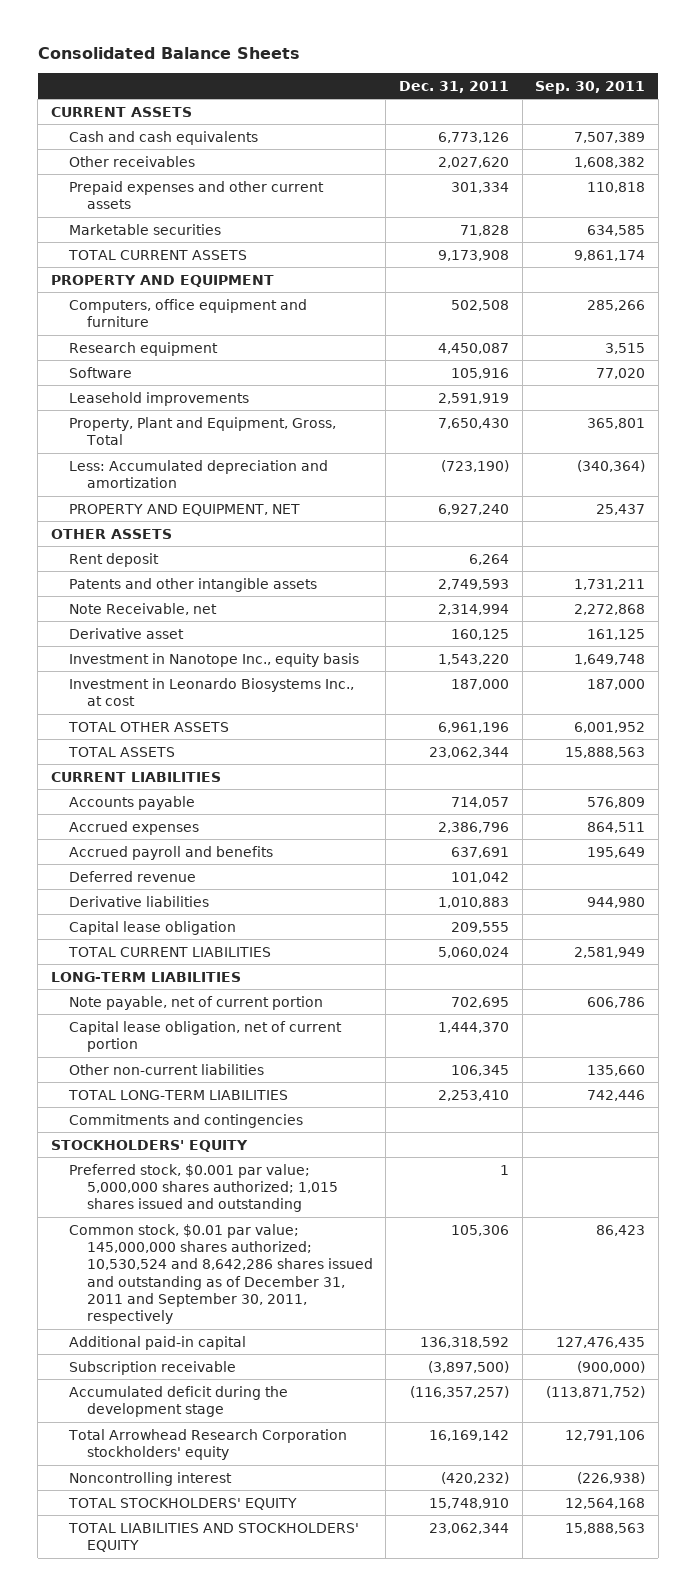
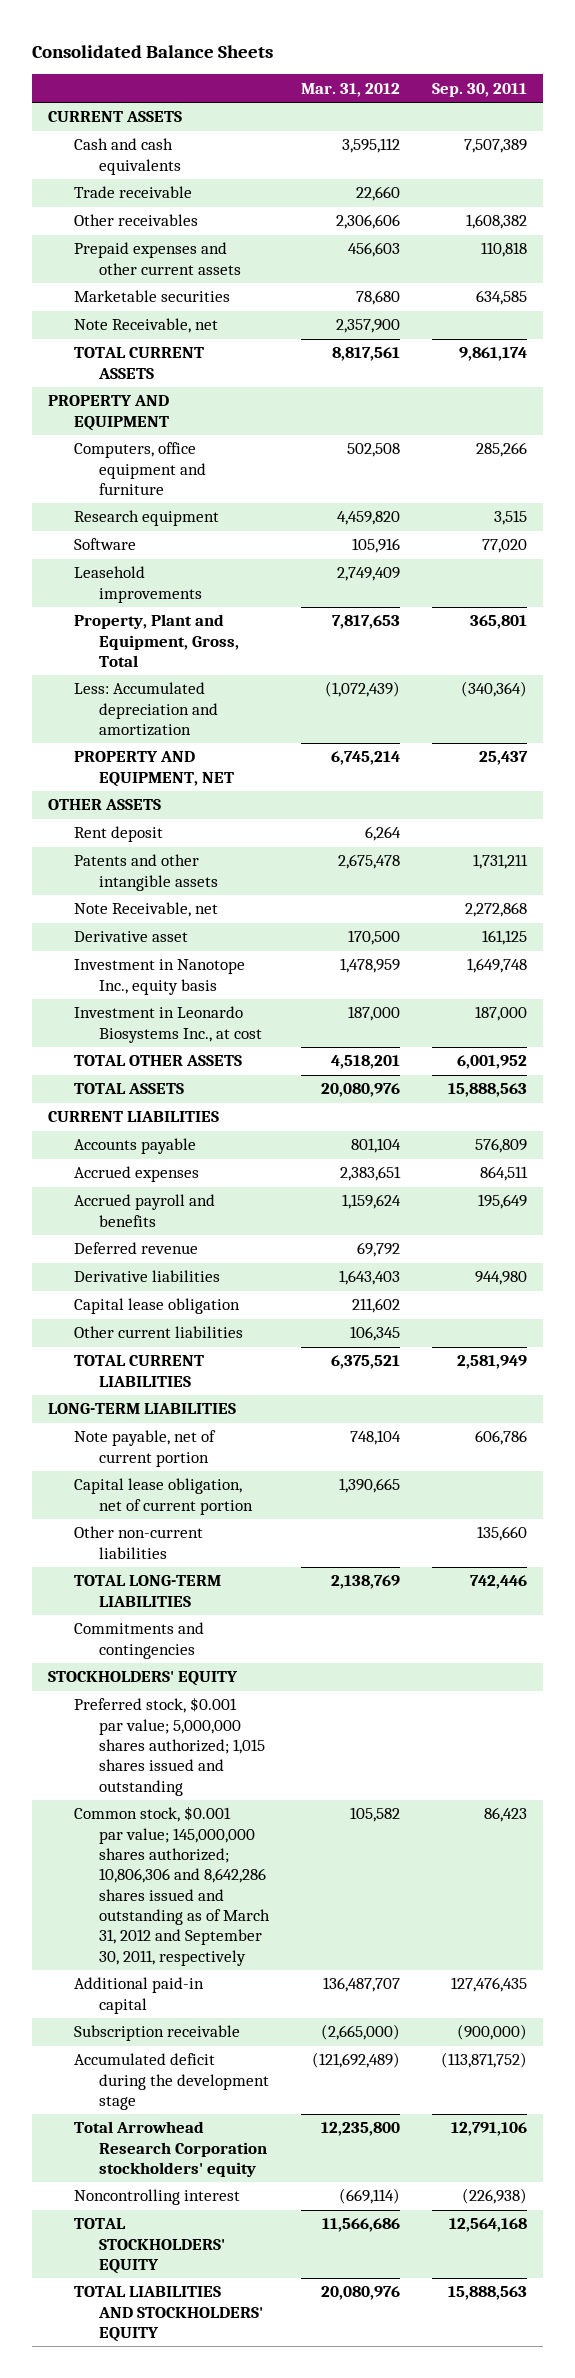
[398,80,509,93] Dec. 31, 2011 -> none
none -> [300,82,400,97] Mar. 31, 2012
none -> [73,186,192,199] Trade receivable
none -> [73,318,218,334] Note Receivable, net
none -> [73,1326,243,1339] Other current liabilities
[68,1223,373,1325] Common stock, $0.01 par value; 145,000,000 shares authorized; 10,530,524 and 8,642,286 shares issued and outstanding as of December 31, 2011 and September 30, 2011, respectively -> [73,1806,270,1966] Common stock, $0.001 par value; 145,000,000 shares authorized; 10,806,306 and 8,642,286 shares issued and outstanding as of March 31, 2012 and September 30, 2011, respectively

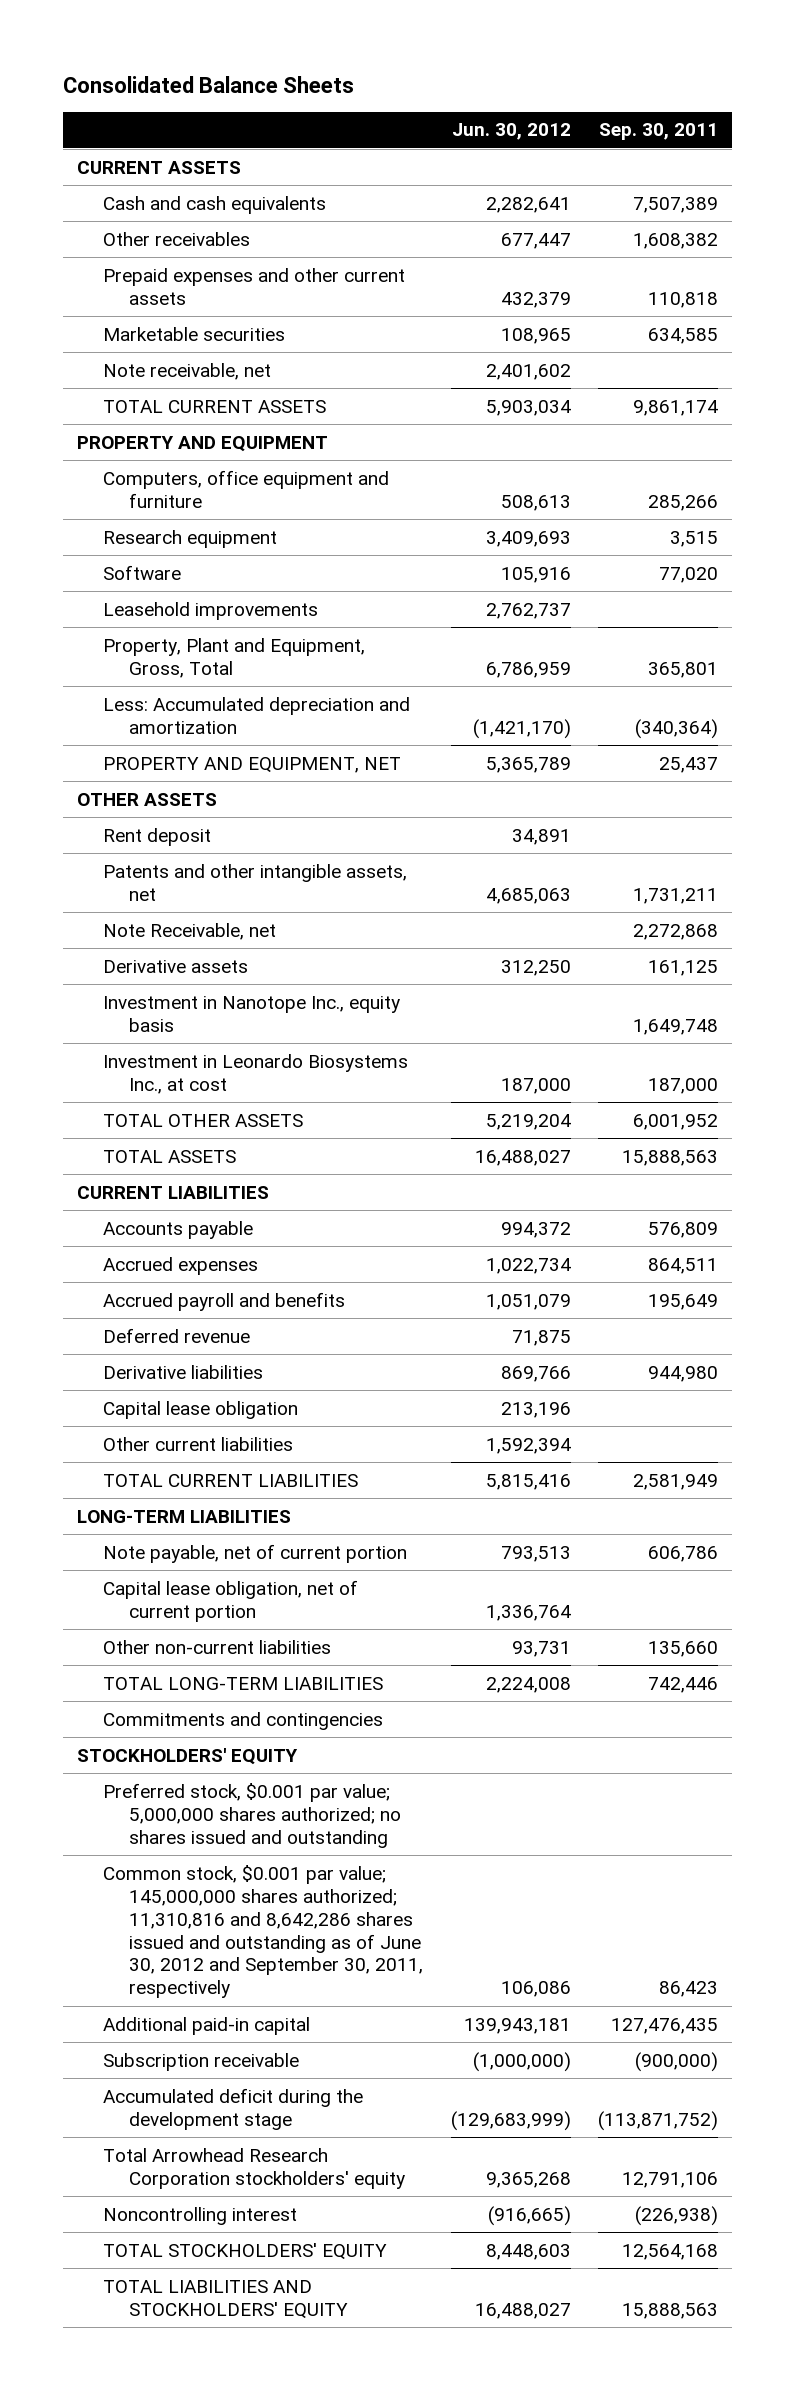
[300,82,400,97] Mar. 31, 2012 -> none
none -> [451,123,571,141] Jun. 30, 2012
[73,186,192,199] Trade receivable -> none
[73,318,218,334] Note Receivable, net -> [103,362,272,380] Note receivable, net
[73,854,218,891] Patents and other intangible assets -> [103,863,408,901] Patents and other intangible assets, net
[73,931,188,943] Derivative asset -> [103,959,249,973] Derivative assets
[73,1697,265,1796] Preferred stock, $0.001 par value; 5,000,000 shares authorized; 1,015 shares issued and outstanding -> [103,1782,402,1848] Preferred stock, $0.001 par value; 5,000,000 shares authorized; no shares issued and outstanding
[73,1806,270,1966] Common stock, $0.001 par value; 145,000,000 shares authorized; 10,806,306 and 8,642,286 shares issued and outstanding as of March 31, 2012 and September 30, 2011, respectively -> [103,1864,424,1999] Common stock, $0.001 par value; 145,000,000 shares authorized; 11,310,816 and 8,642,286 shares issued and outstanding as of June 30, 2012 and September 30, 2011, respectively

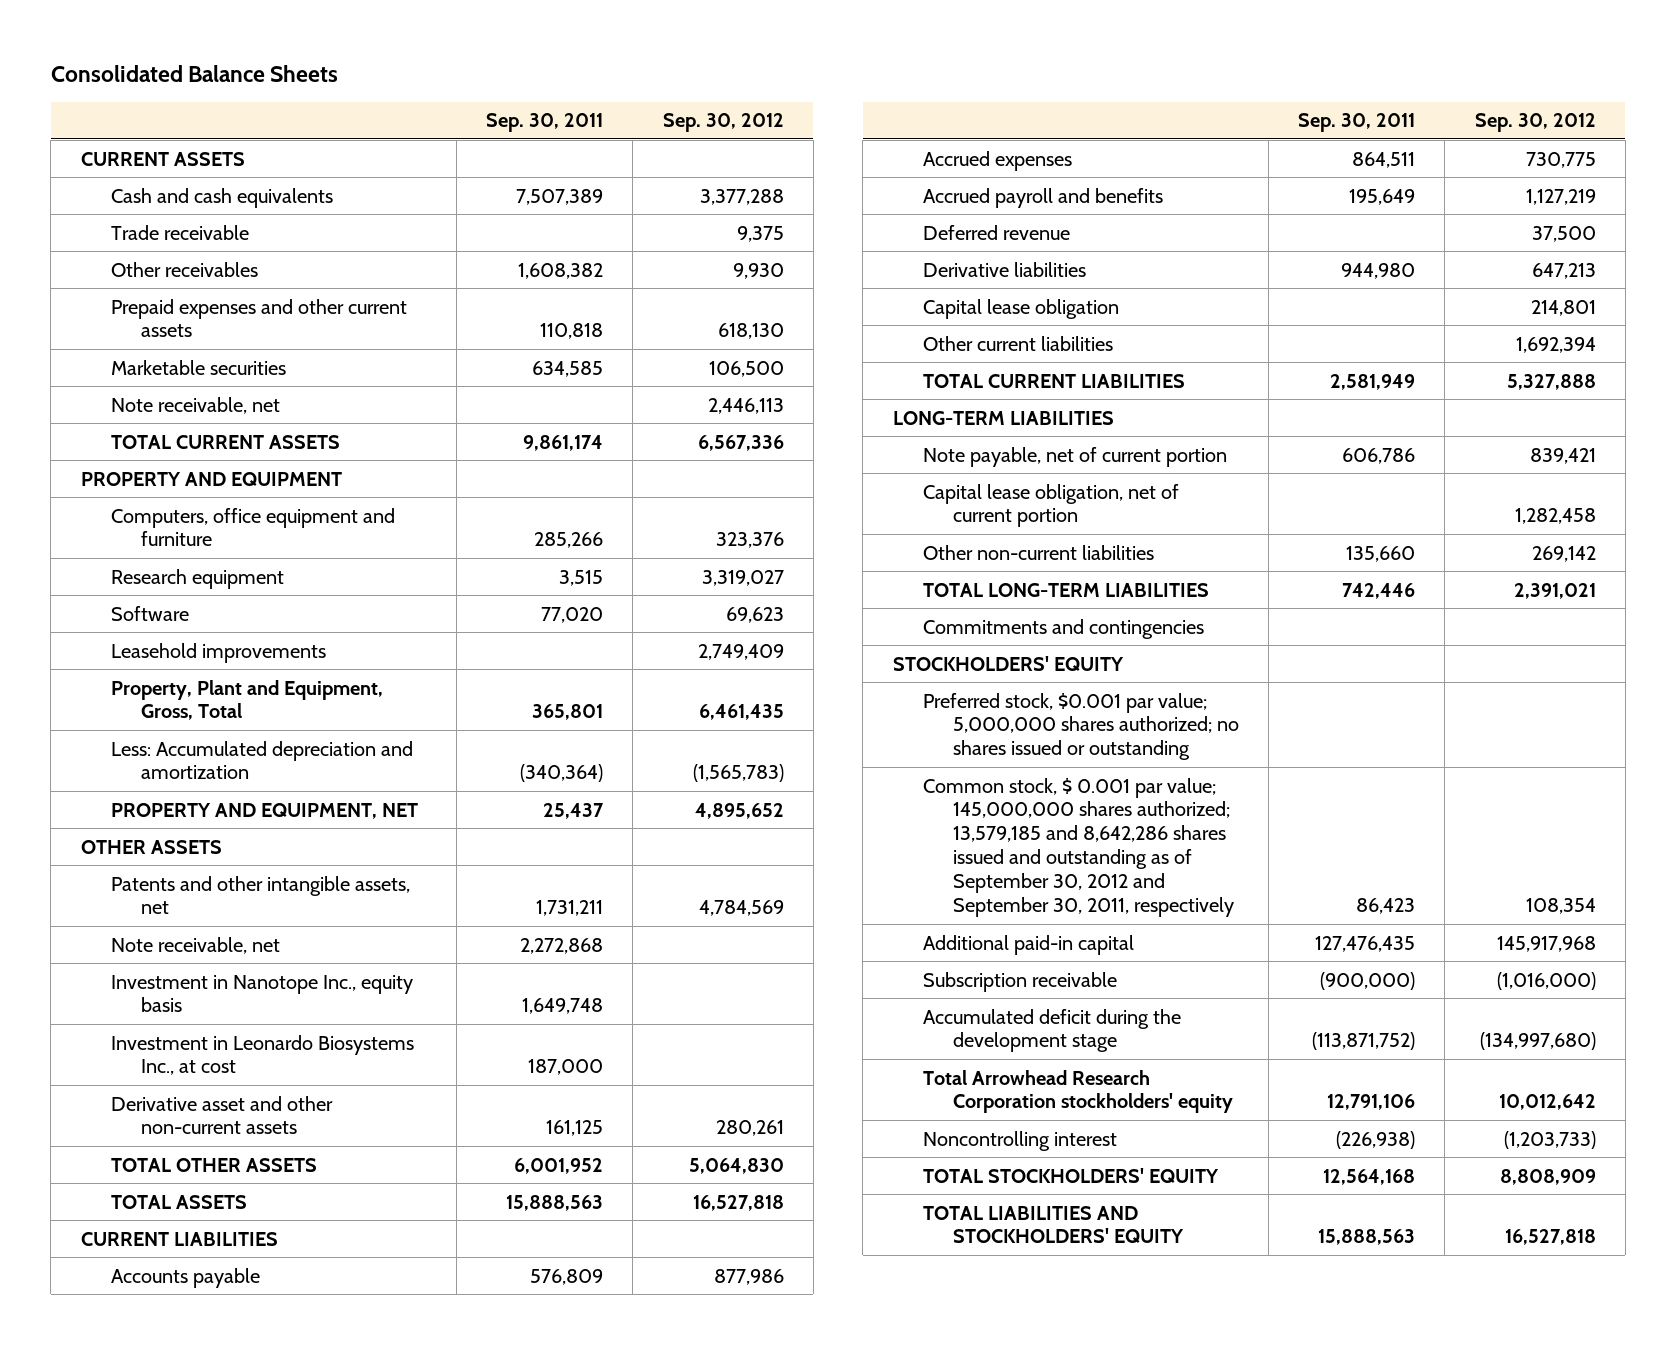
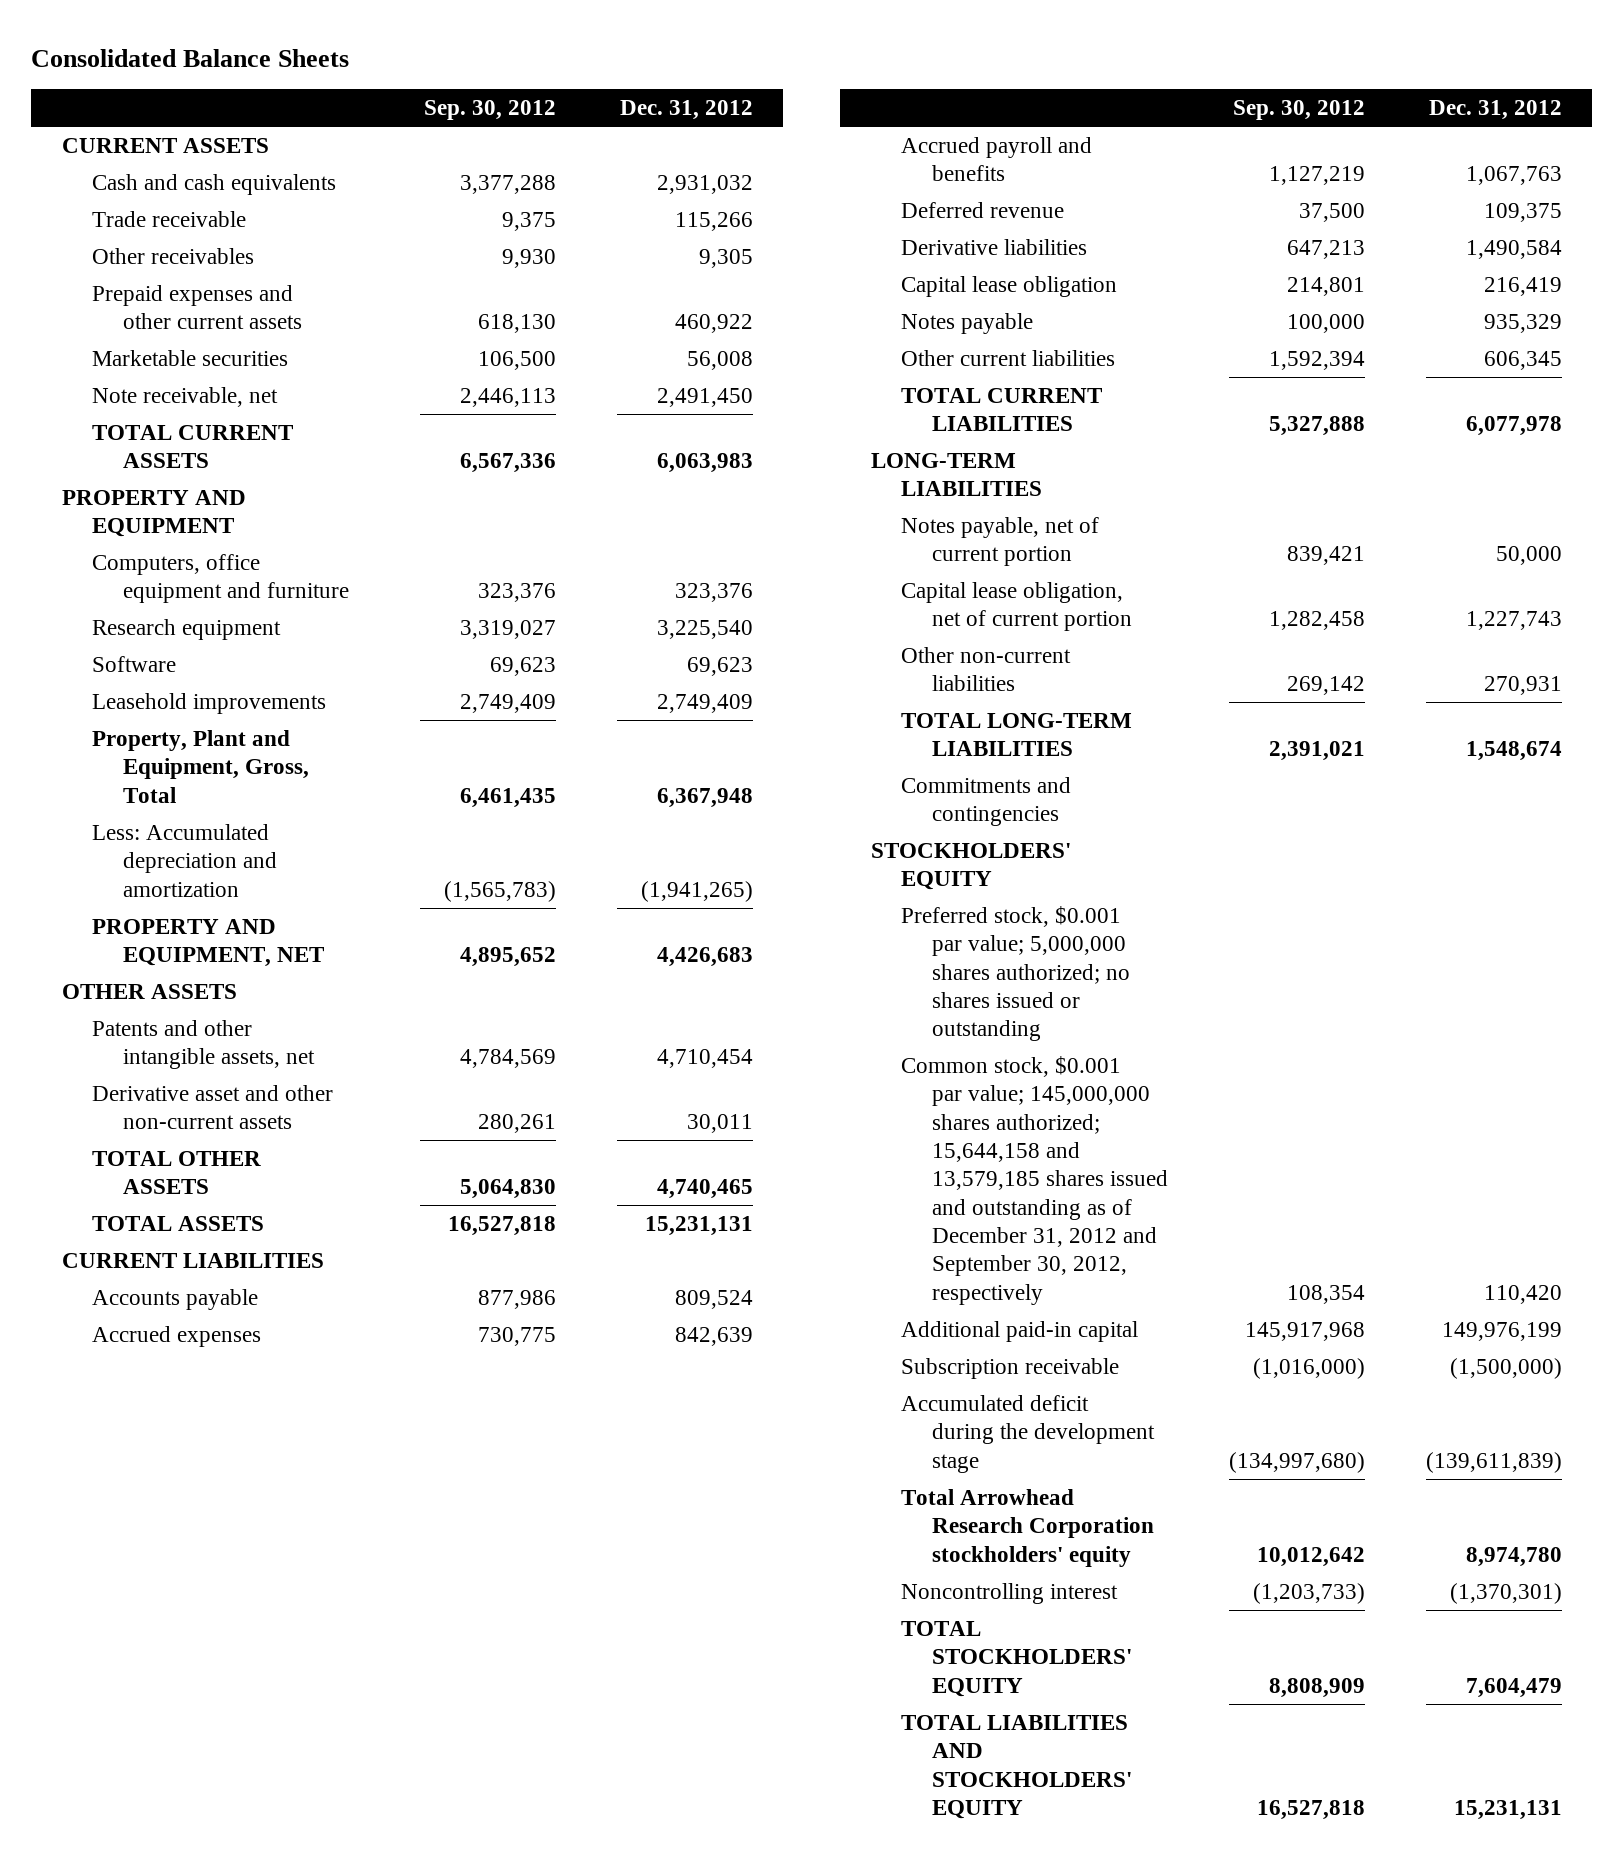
[486,113,604,133] Sep. 30, 2011 -> none
none -> [619,100,753,121] Dec. 31, 2012
[110,936,280,954] Note receivable, net -> none
[110,974,413,1013] Investment in Nanotope Inc., equity basis -> none
[110,1034,414,1076] Investment in Leonardo Biosystems Inc., at cost -> none
none -> [901,312,1034,334] Notes payable
[1515,336,1596,353] 1,692,394 -> [1268,350,1365,370] 1,592,394
[922,446,1227,467] Note payable, net of current portion -> [901,516,1100,567] Notes payable, net of current portion
[922,777,1234,917] Common stock, $ 0.001 par value; 145,000,000 shares authorized; 13,579,185 and 8,642,286 shares issued and outstanding as of September 30, 2012 and September 30, 2011, respectively -> [901,1055,1169,1305] Common stock, $0.001 par value; 145,000,000 shares authorized; 15,644,158 and 13,579,185 shares issued and outstanding as of December 31, 2012 and September 30, 2012, respectively

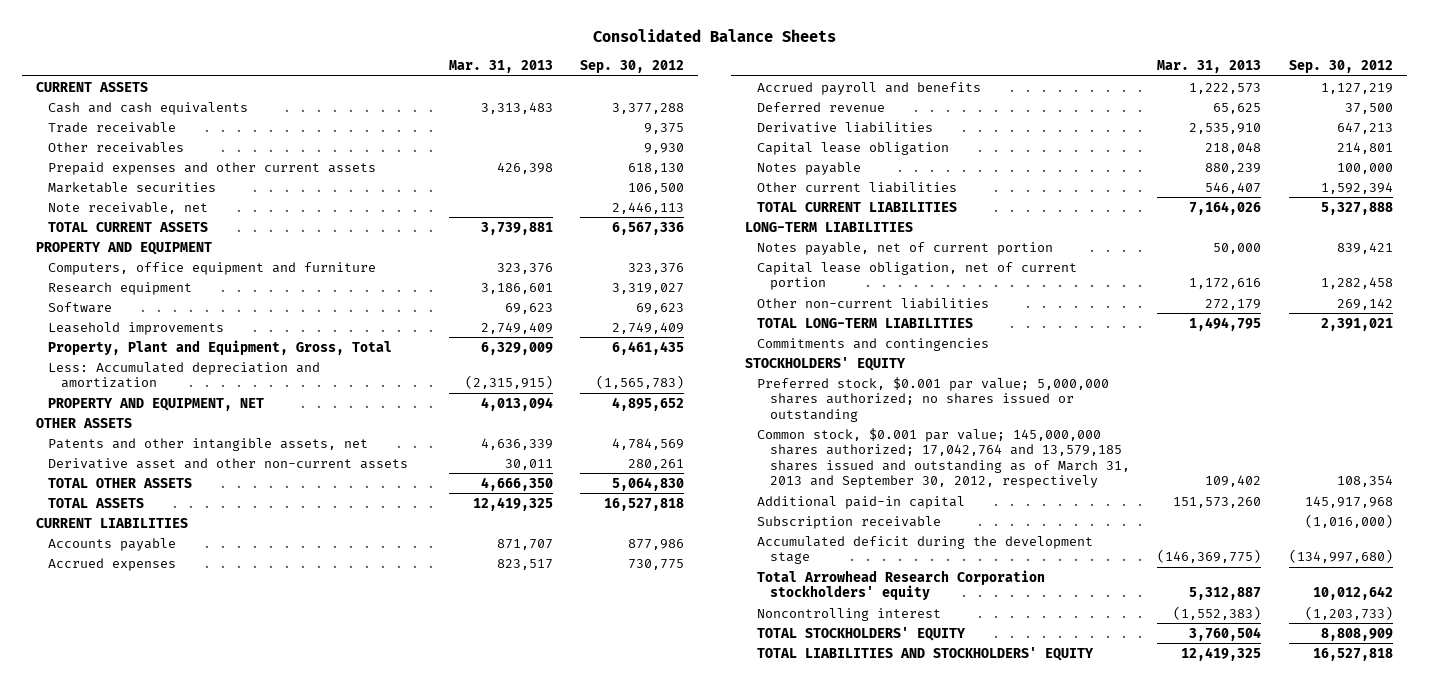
[619,100,753,121] Dec. 31, 2012 -> none
none -> [448,60,553,74] Mar. 31, 2013
[901,1055,1169,1305] Common stock, $0.001 par value; 145,000,000 shares authorized; 15,644,158 and 13,579,185 shares issued and outstanding as of December 31, 2012 and September 30, 2012, respectively -> [757,427,1130,489] Common stock, $0.001 par value; 145,000,000 shares authorized; 17,042,764 and 13,579,185 shares issued and outstanding as of March 31, 2013 and September 30, 2012, respectively

